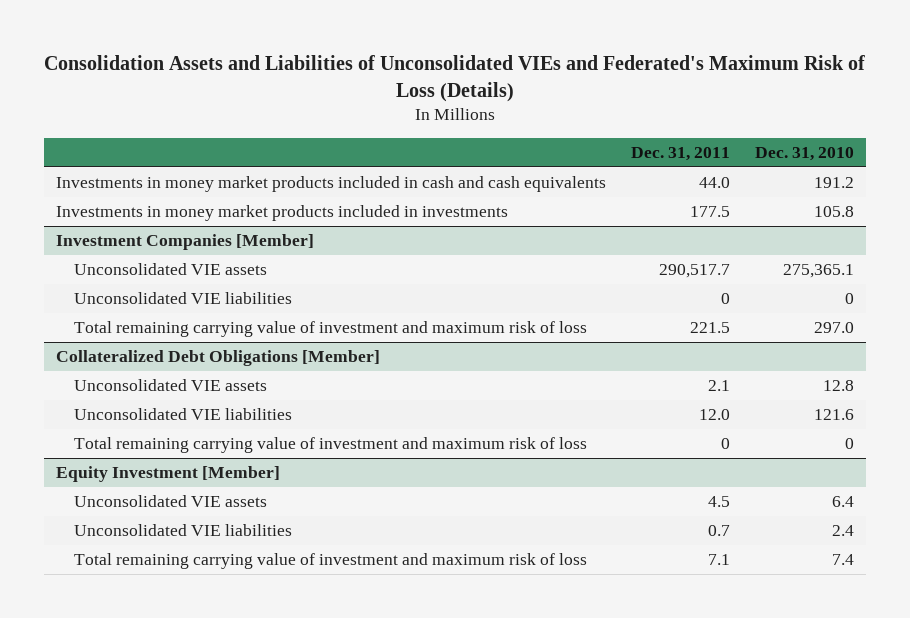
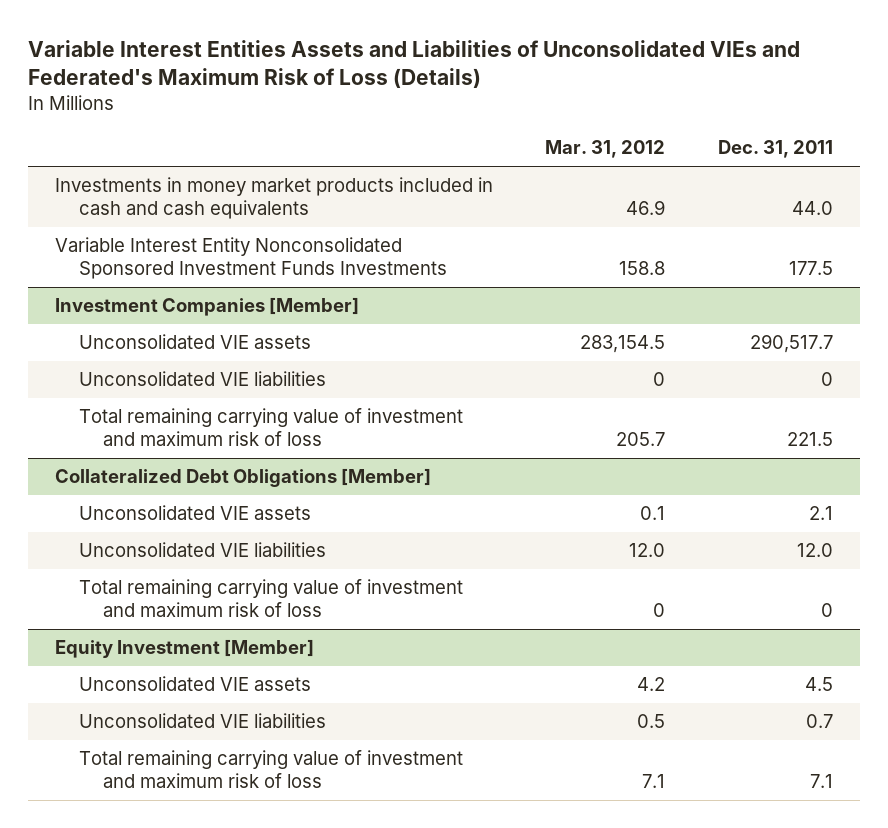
[43,55,865,103] Consolidation Assets and Liabilities of Unconsolidated VIEs and Federated's Maximum Risk of Loss (Details) -> [28,39,801,89] Variable Interest Entities Assets and Liabilities of Unconsolidated VIEs and Federated's Maximum Risk of Loss (Details)
[754,146,854,161] Dec. 31, 2010 -> none
none -> [545,140,666,159] Mar. 31, 2012
[56,205,509,222] Investments in money market products included in investments -> [54,237,447,280] Variable Interest Entity Nonconsolidated Sponsored Investment Funds Investments

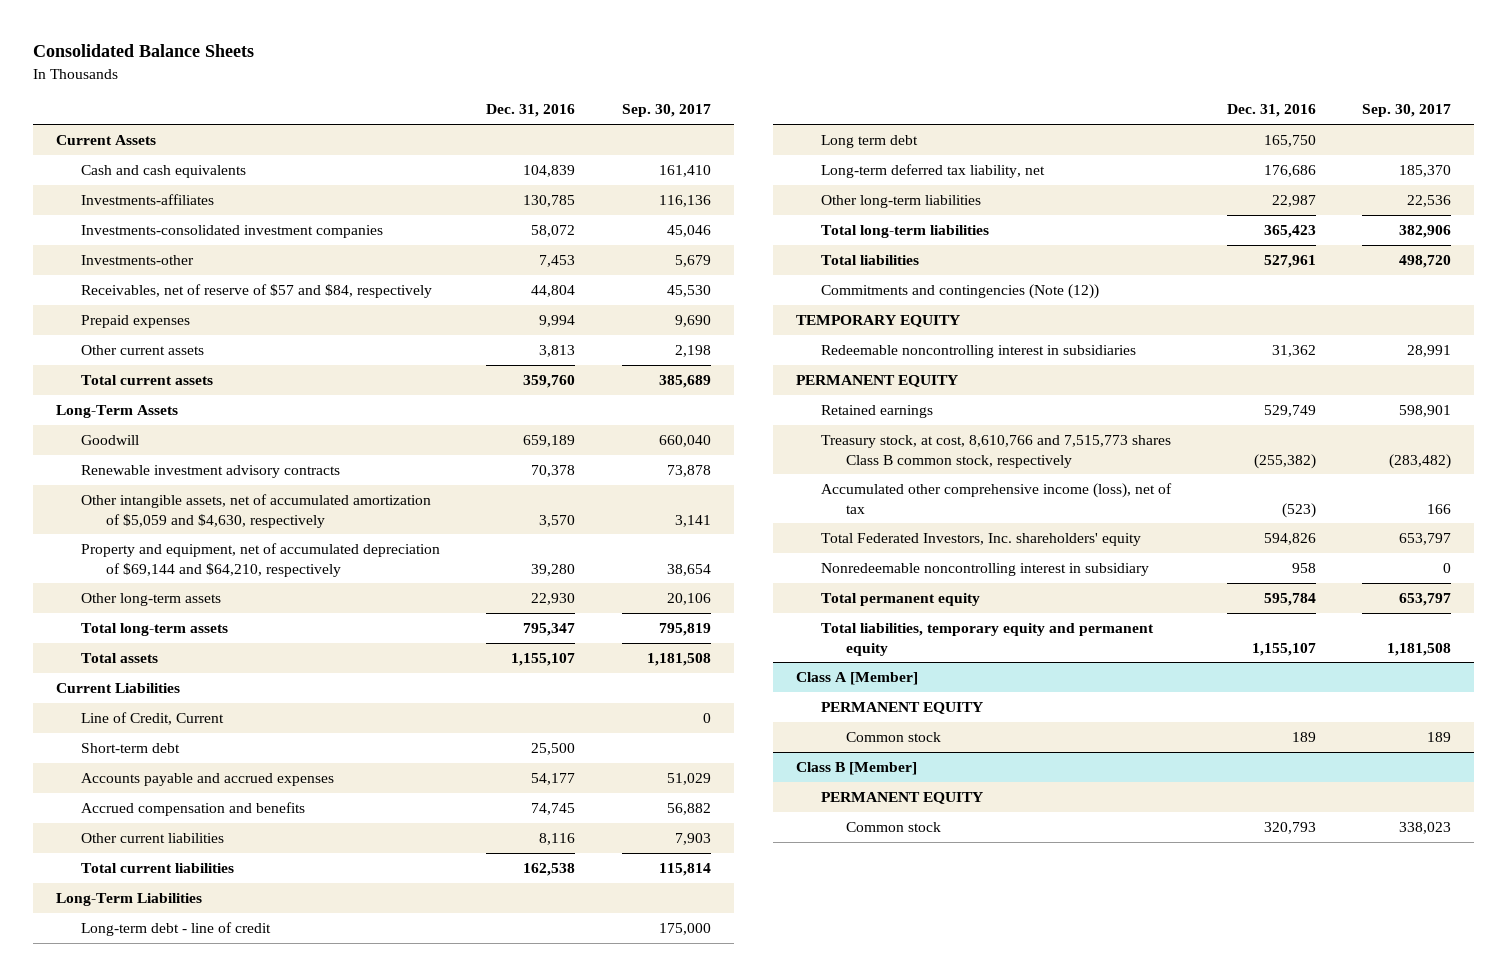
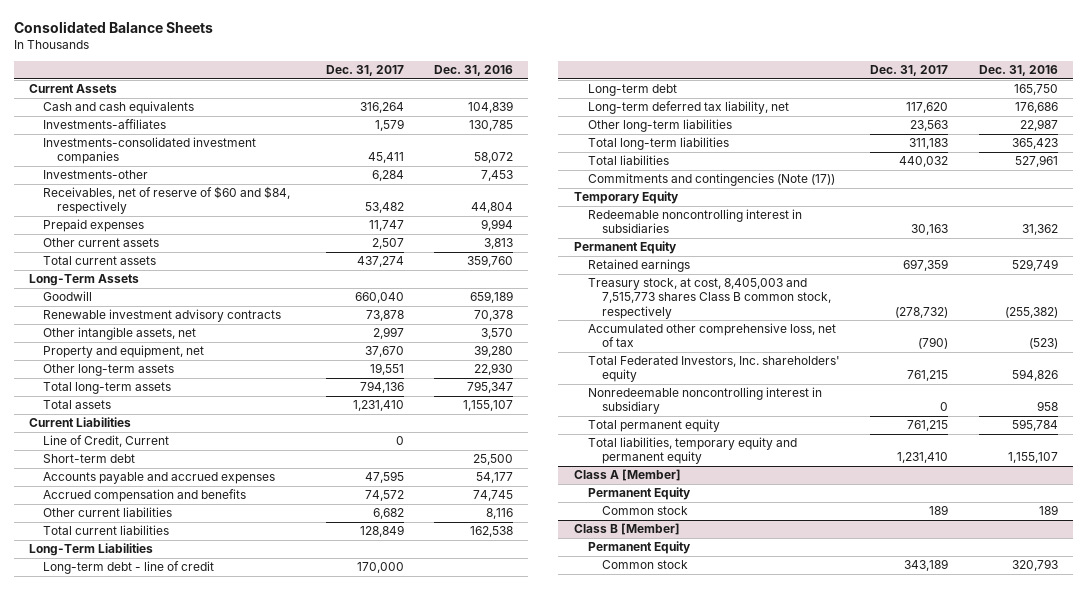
[621,104,711,118] Sep. 30, 2017 -> none
none -> [325,65,404,77] Dec. 31, 2017
[81,284,433,299] Receivables, net of reserve of $57 and $84, respectively -> [43,186,291,215] Receivables, net of reserve of $60 and $84, respectively
[81,494,432,528] Other intangible assets, net of accumulated amortization of $5,059 and $4,630, respectively -> [43,327,197,341] Other intangible assets, net
[81,543,441,577] Property and equipment, net of accumulated depreciation of $69,144 and $64,210, respectively -> [43,345,205,359] Property and equipment, net
[821,135,919,149] Long term debt -> [587,84,677,97] Long-term debt
[821,284,1100,300] Commitments and contingencies (Note (12)) -> [587,173,835,187] Commitments and contingencies (Note (17))
[796,315,961,328] TEMPORARY EQUITY -> [573,191,679,205] Temporary Equity
[796,375,959,388] PERMANENT EQUITY -> [573,241,677,255] Permanent Equity
[821,435,1172,468] Treasury stock, at cost, 8,610,766 and 7,515,773 shares Class B common stock, respectively -> [587,278,831,319] Treasury stock, at cost, 8,405,003 and 7,515,773 shares Class B common stock, respectively
[821,483,1173,514] Accumulated other comprehensive income (loss), net of tax -> [587,323,836,348] Accumulated other comprehensive loss, net of tax
[821,702,984,715] PERMANENT EQUITY -> [587,487,691,501] Permanent Equity
[821,792,984,805] PERMANENT EQUITY -> [587,541,691,555] Permanent Equity

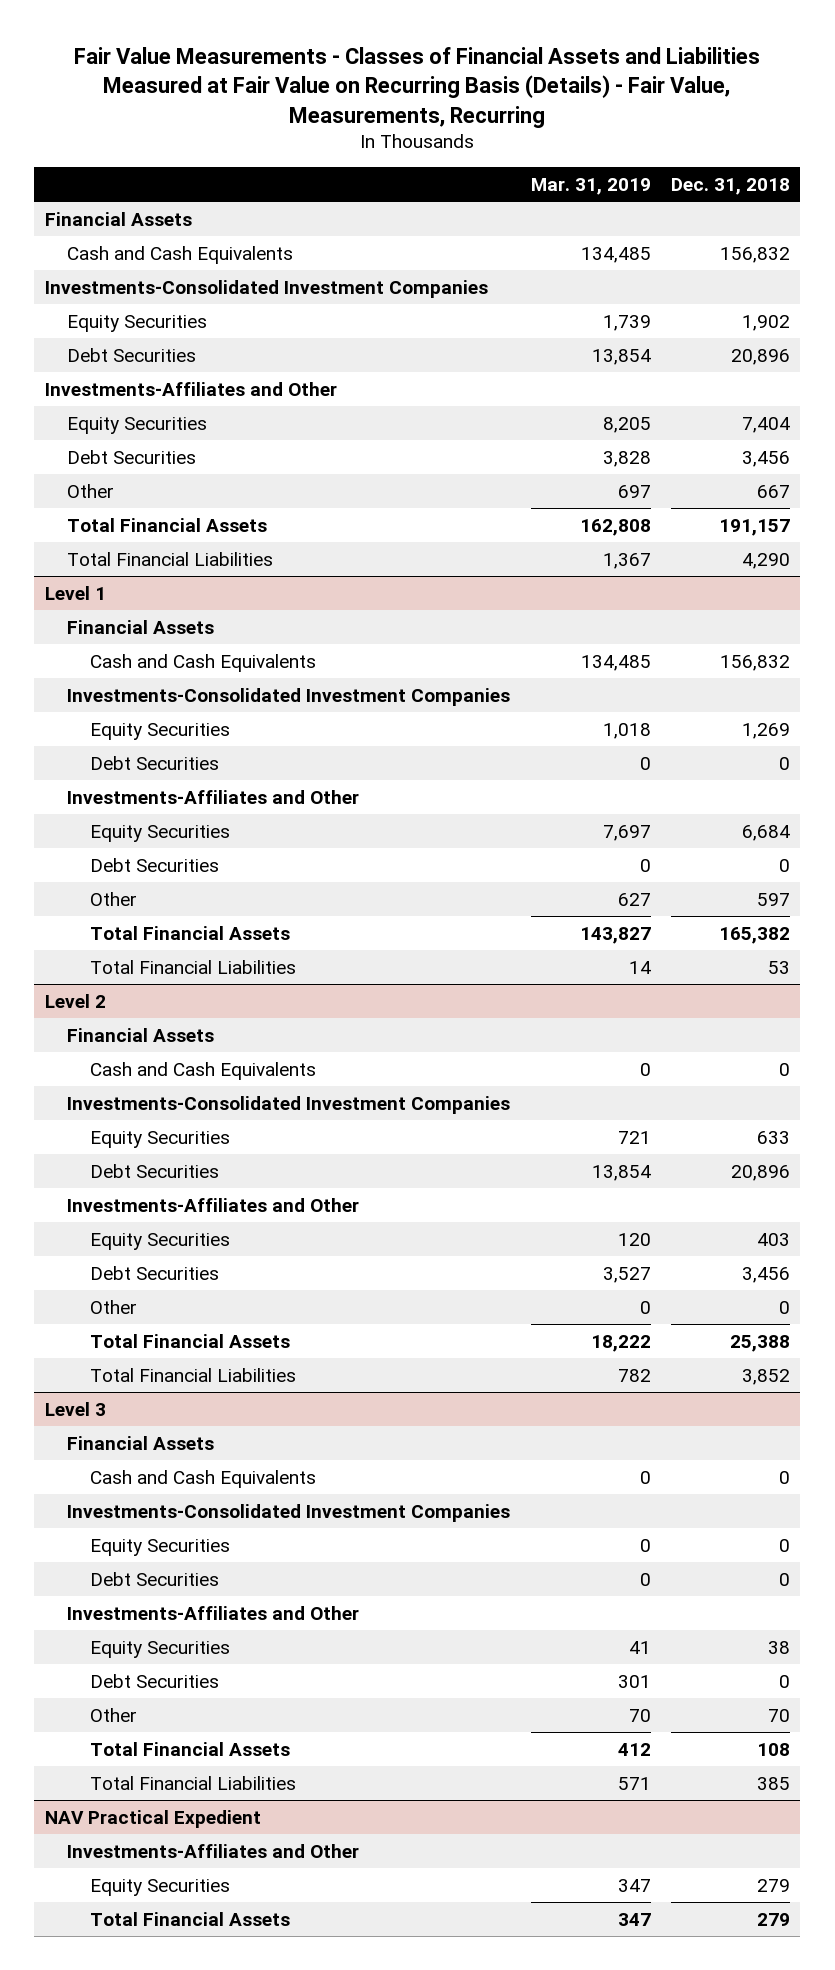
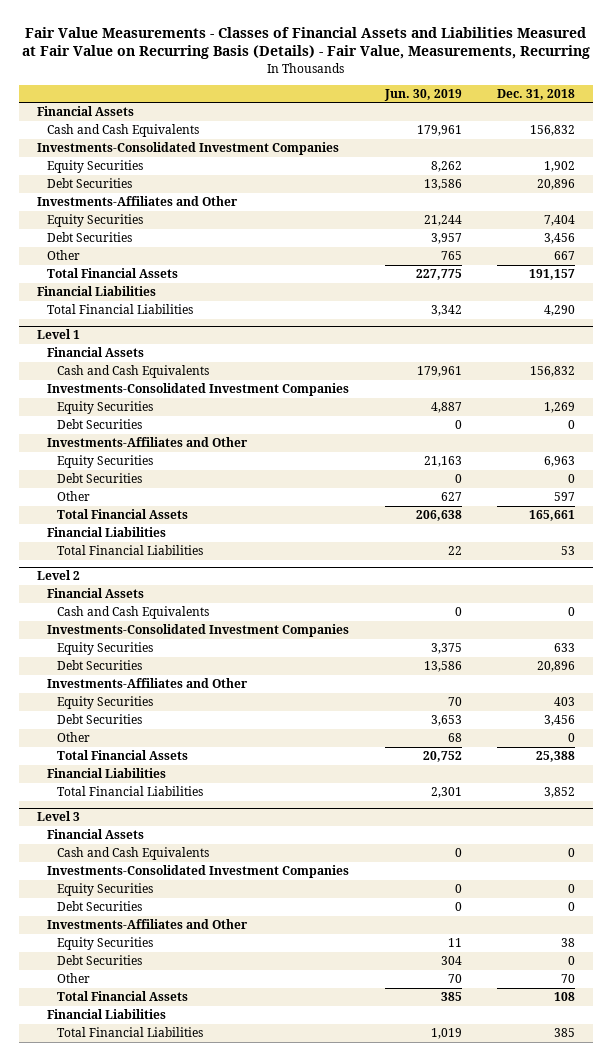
[530,178,651,196] Mar. 31, 2019 -> none
none -> [383,88,462,101] Jun. 30, 2019
none -> [36,286,156,297] Financial Liabilities
[742,824,791,841] 6,684 -> [544,456,576,468] 6,963
[719,926,791,944] 165,382 -> [529,510,576,522] 165,661
none -> [47,527,167,538] Financial Liabilities
none -> [47,768,167,779] Financial Liabilities
none -> [47,1009,167,1020] Financial Liabilities
[44,1809,261,1828] NAV Practical Expedient -> none
[67,1843,360,1858] Investments-Affiliates and Other -> none
[90,1878,231,1896] Equity Securities -> none
[90,1911,291,1926] Total Financial Assets -> none

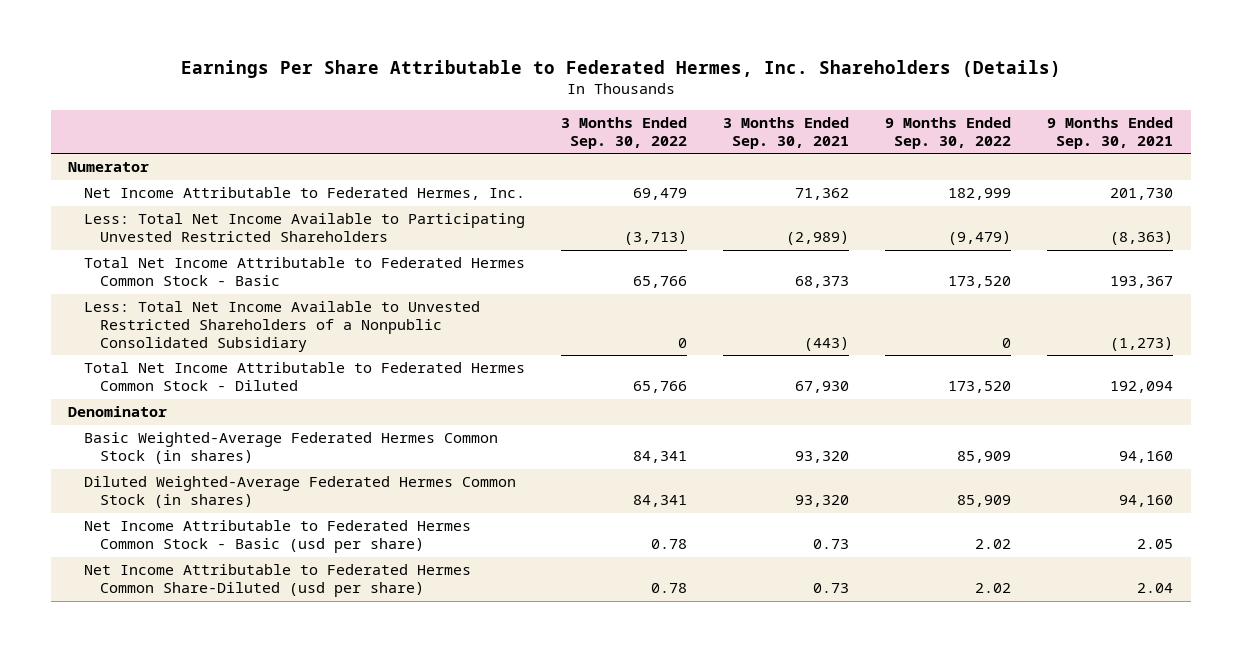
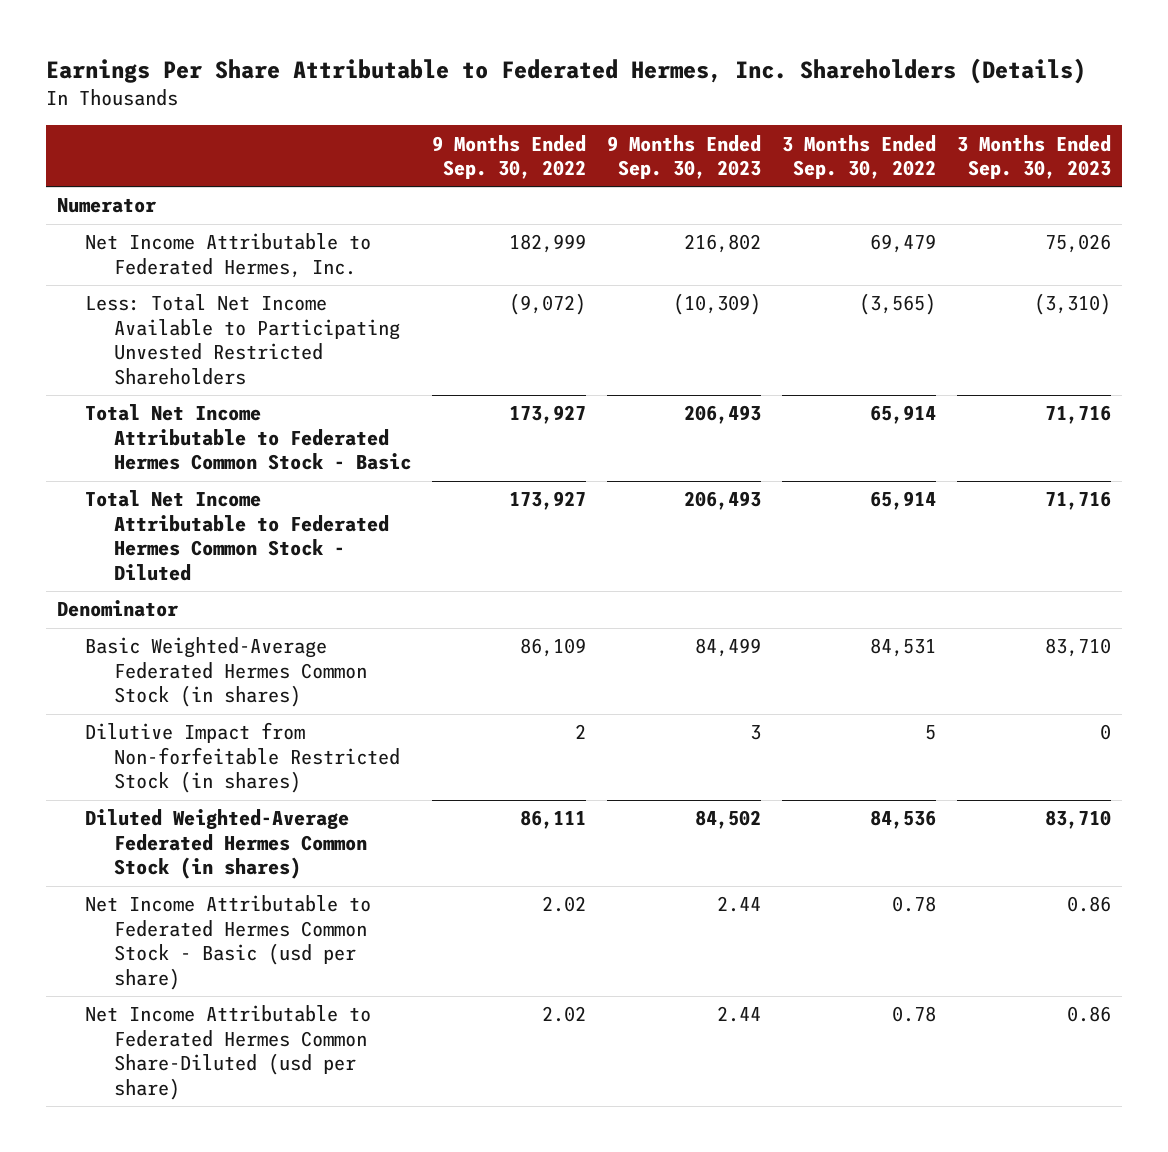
[722,116,849,149] 3 Months Ended Sep. 30, 2021 -> none
[1046,116,1173,149] 9 Months Ended Sep. 30, 2021 -> none
none -> [606,134,761,180] 9 Months Ended Sep. 30, 2023
none -> [957,134,1112,180] 3 Months Ended Sep. 30, 2023
[84,301,481,352] Less: Total Net Income Available to Unvested Restricted Shareholders of a Nonpublic Consolidated Subsidiary -> none
[624,231,688,246] (3,713) -> [858,293,936,316] (3,565)
[947,231,1011,246] (9,479) -> [508,293,586,316] (9,072)
[633,276,688,289] 65,766 -> [869,405,936,425] 65,914
[947,276,1011,289] 173,520 -> [508,405,586,425] 173,927
[633,381,688,394] 65,766 -> [869,491,936,511] 65,914
[947,381,1011,394] 173,520 -> [508,491,586,511] 173,927
[633,451,688,464] 84,341 -> [869,638,936,658] 84,531
[956,451,1011,464] 85,909 -> [519,638,586,658] 86,109
none -> [85,722,400,794] Dilutive Impact from Non-forfeitable Restricted Stock (in shares)
[633,495,688,508] 84,341 -> [869,810,936,830] 84,536
[956,495,1011,508] 85,909 -> [519,810,586,830] 86,111

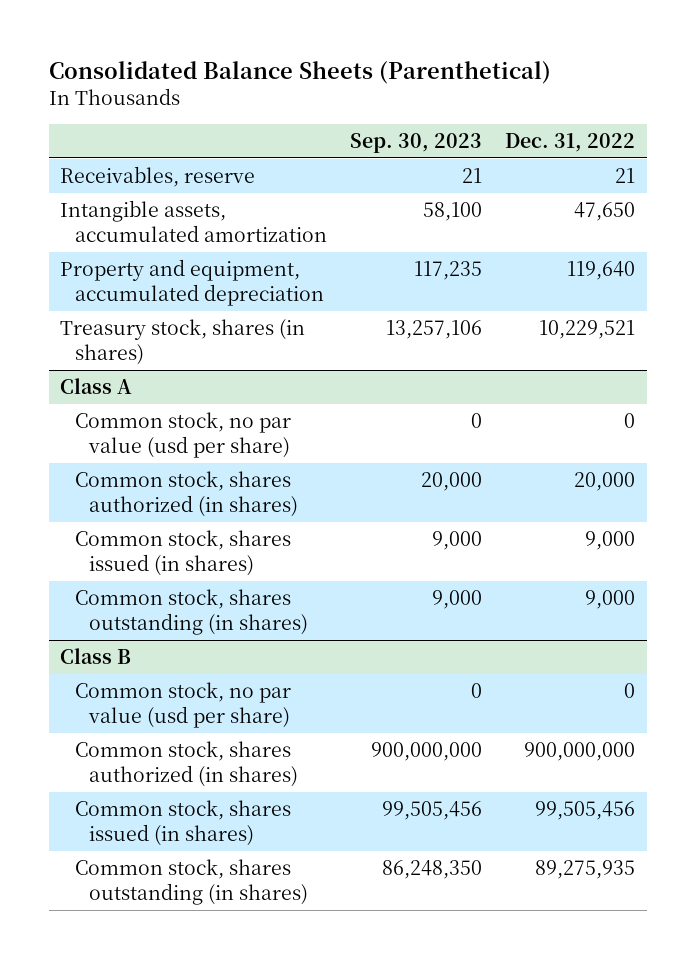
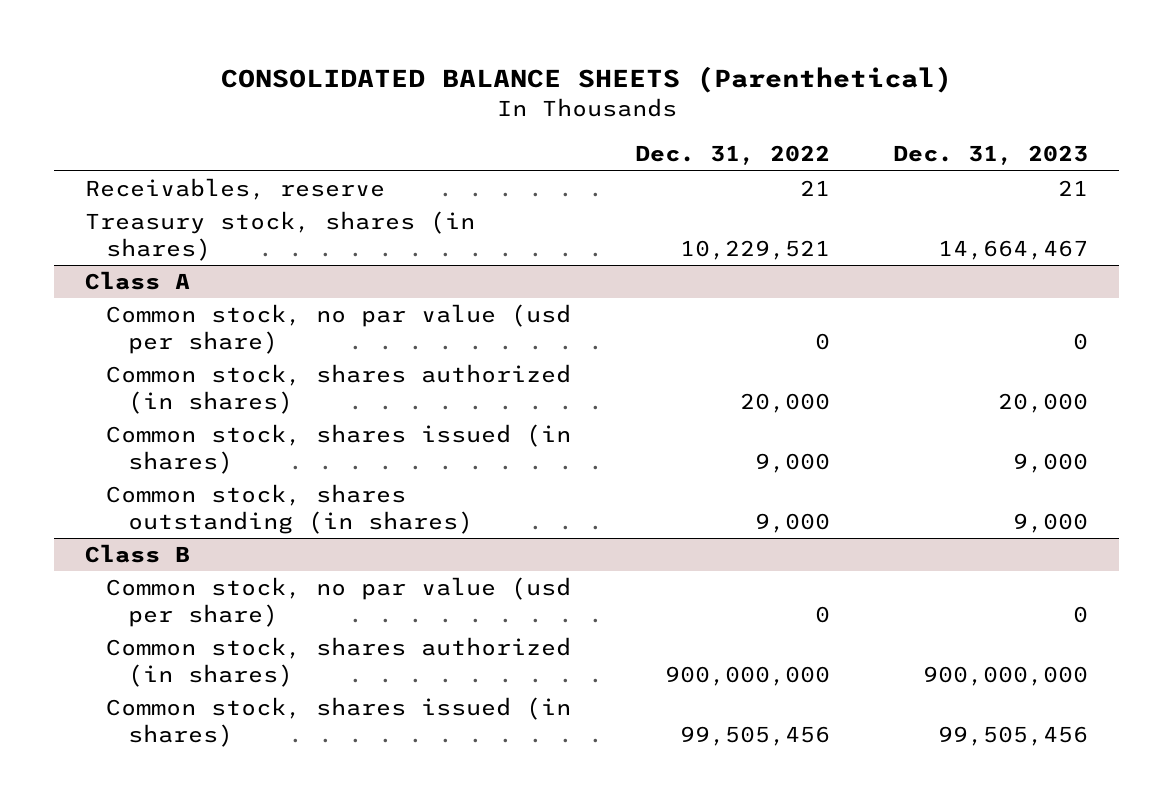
[48,60,551,84] Consolidated Balance Sheets (Parenthetical) -> [220,65,952,93] CONSOLIDATED BALANCE SHEETS (Parenthetical)
[350,132,483,153] Sep. 30, 2023 -> none
none -> [892,145,1088,166] Dec. 31, 2023
[60,199,327,242] Intangible assets, accumulated amortization -> none
[60,258,324,306] Property and equipment, accumulated depreciation -> none
[74,858,308,905] Common stock, shares outstanding (in shares) -> none

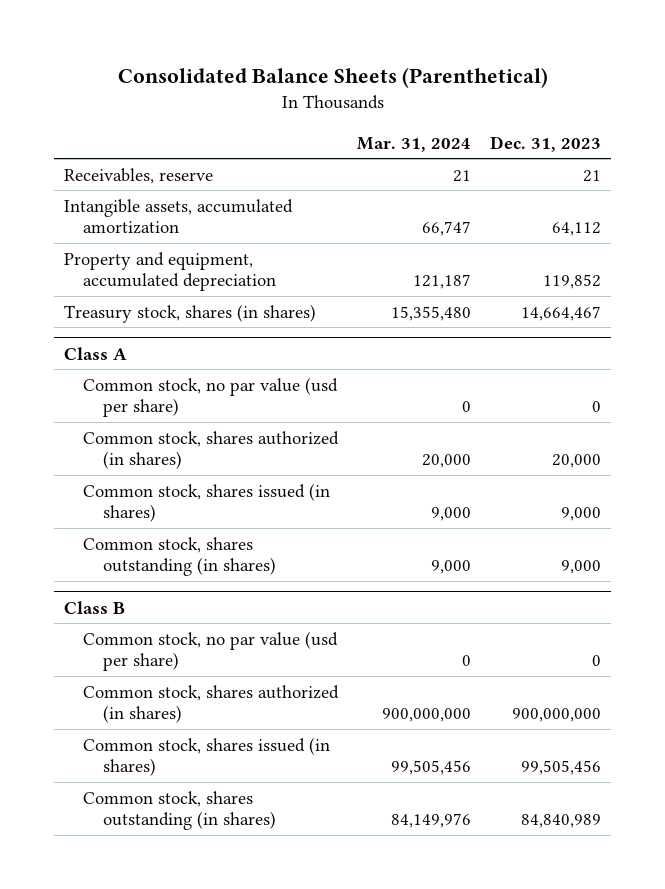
[220,65,952,93] CONSOLIDATED BALANCE SHEETS (Parenthetical) -> [117,67,548,89] Consolidated Balance Sheets (Parenthetical)
[634,145,830,166] Dec. 31, 2022 -> none
none -> [357,136,472,152] Mar. 31, 2024
none -> [63,198,293,235] Intangible assets, accumulated amortization
none -> [63,251,277,292] Property and equipment, accumulated depreciation
none -> [83,790,276,831] Common stock, shares outstanding (in shares)

